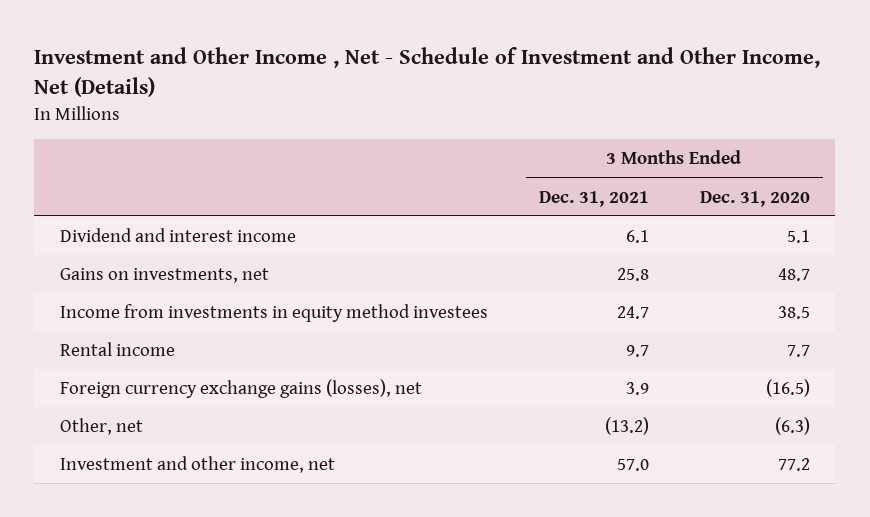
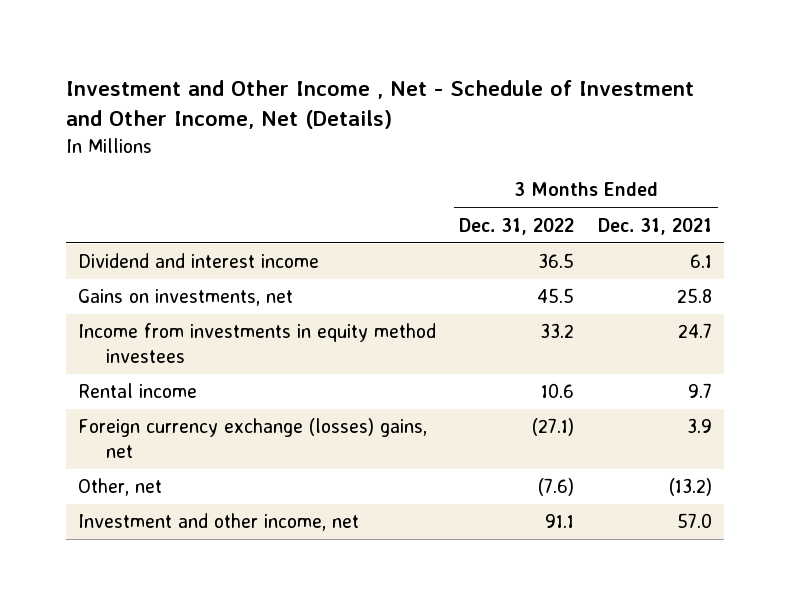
[699,190,810,207] Dec. 31, 2020 -> none
none -> [459,217,575,235] Dec. 31, 2022
[59,379,422,399] Foreign currency exchange gains (losses), net -> [77,418,427,458] Foreign currency exchange (losses) gains, net

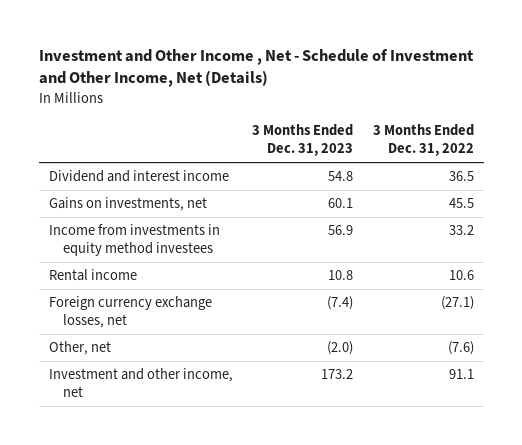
[598,217,713,235] Dec. 31, 2021 -> none
none -> [252,124,354,157] 3 Months Ended Dec. 31, 2023
[77,418,427,458] Foreign currency exchange (losses) gains, net -> [48,296,212,329] Foreign currency exchange losses, net

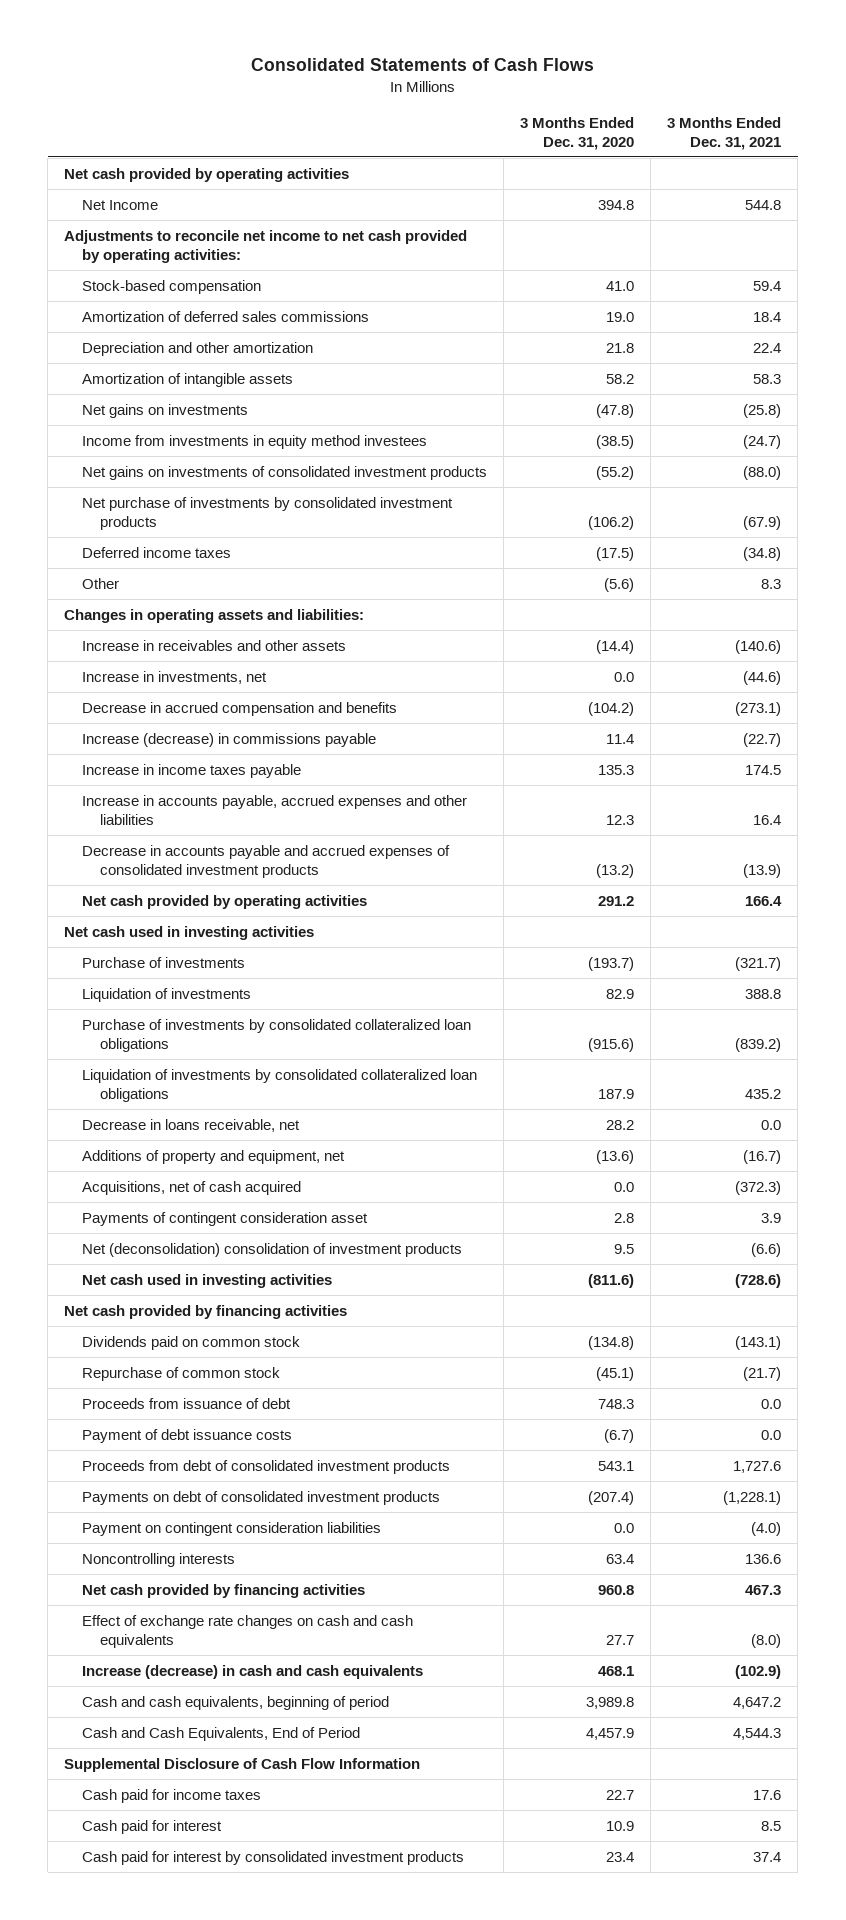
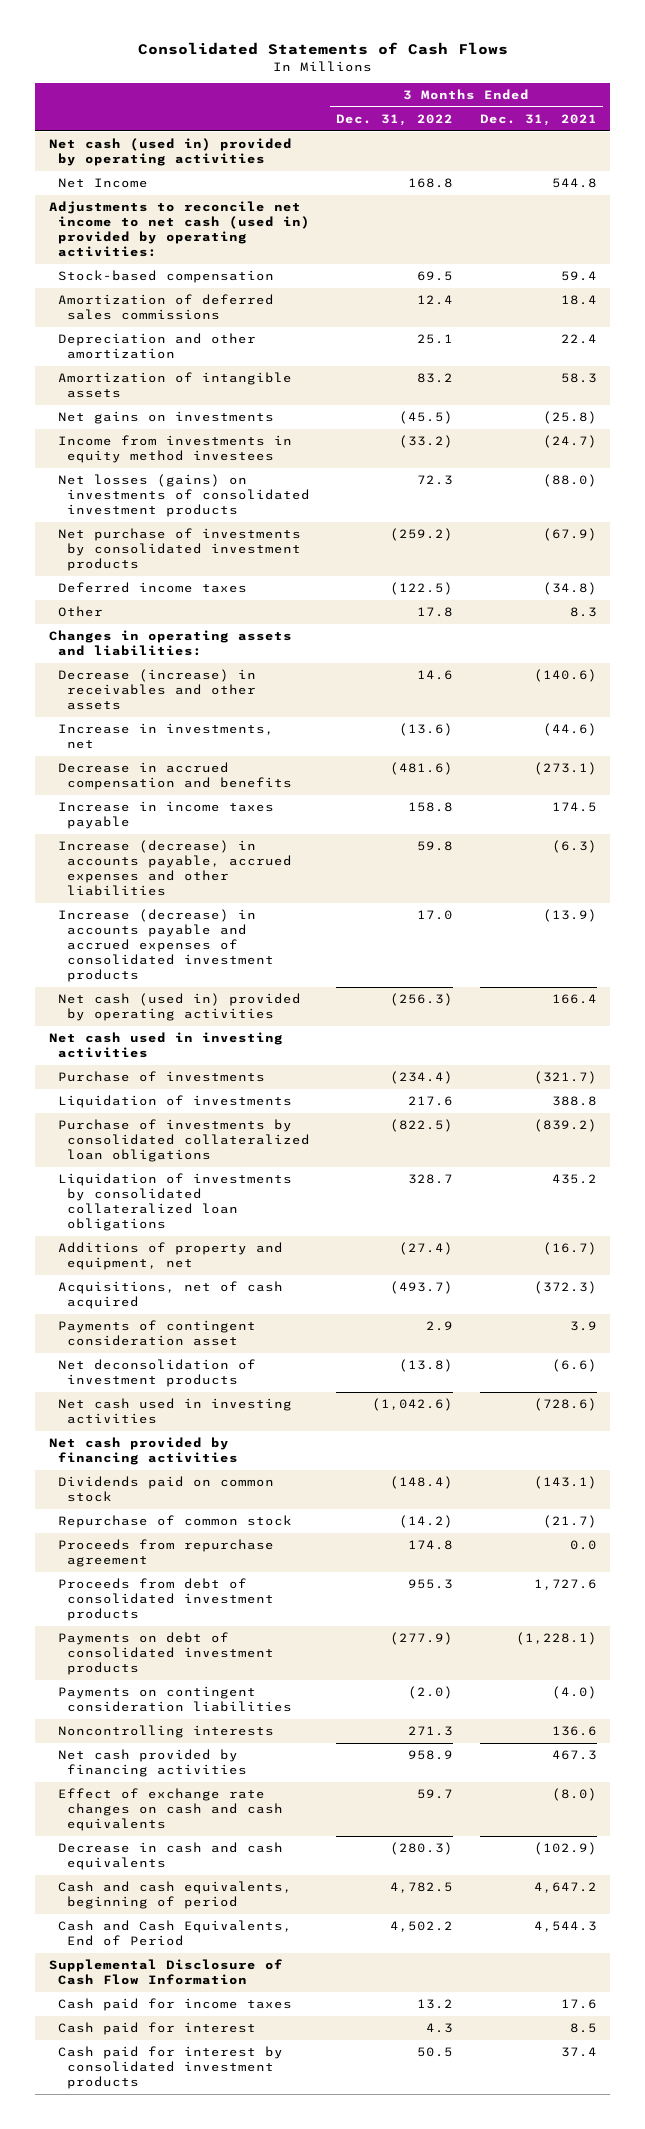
[520,116,635,150] 3 Months Ended Dec. 31, 2020 -> none
none -> [336,114,454,127] Dec. 31, 2022
[64,167,350,182] Net cash provided by operating activities -> [48,138,292,167] Net cash (used in) provided by operating activities
[64,229,468,263] Adjustments to reconcile net income to net cash provided by operating activities: -> [48,201,310,257] Adjustments to reconcile net income to net cash (used in) provided by operating activities:
[82,465,488,480] Net gains on investments of consolidated investment products -> [57,474,310,518] Net losses (gains) on investments of consolidated investment products
[82,639,347,651] Increase in receivables and other assets -> [57,669,256,711] Decrease (increase) in receivables and other assets
[82,732,377,747] Increase (decrease) in commissions payable -> none
[82,794,468,825] Increase in accounts payable, accrued expenses and other liabilities -> [57,840,292,896] Increase (decrease) in accounts payable, accrued expenses and other liabilities
[753,814,782,825] 16.4 -> [551,840,597,854] (6.3)
[82,844,451,878] Decrease in accounts payable and accrued expenses of consolidated investment products -> [57,909,274,982] Increase (decrease) in accounts payable and accrued expenses of consolidated investment products
[82,894,368,909] Net cash provided by operating activities -> [57,993,301,1022] Net cash (used in) provided by operating activities
[82,1118,301,1132] Decrease in loans receivable, net -> none
[82,1242,463,1257] Net (deconsolidation) consolidation of investment products -> [57,1359,256,1388] Net deconsolidation of investment products
[82,1397,292,1409] Proceeds from issuance of debt -> none
[82,1428,293,1443] Payment of debt issuance costs -> none
none -> [57,1539,274,1568] Proceeds from repurchase agreement
[82,1521,382,1536] Payment on contingent consideration liabilities -> [57,1686,292,1713] Payments on contingent consideration liabilities
[82,1664,424,1679] Increase (decrease) in cash and cash equivalents -> [57,1842,283,1871] Decrease in cash and cash equivalents

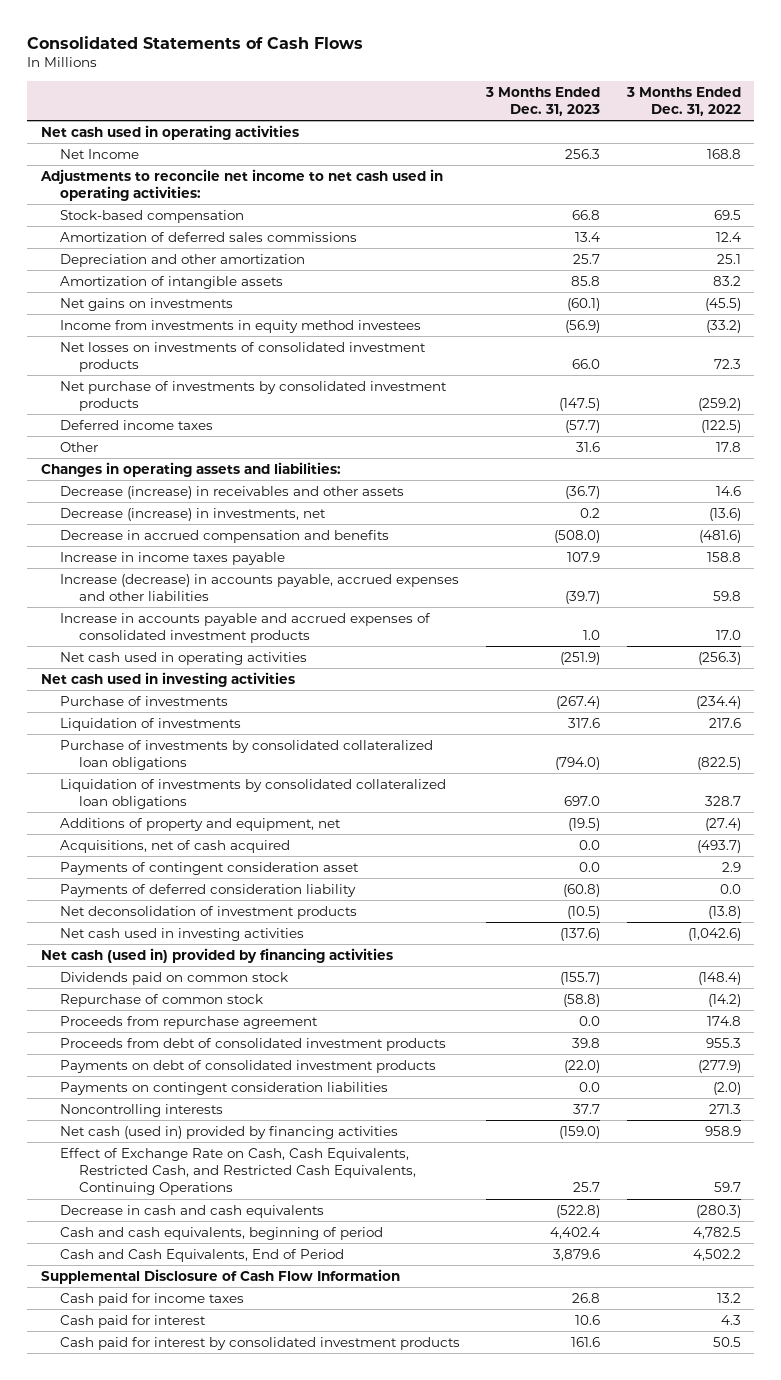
[479,114,597,127] Dec. 31, 2021 -> none
none -> [485,86,601,116] 3 Months Ended Dec. 31, 2023
[48,138,292,167] Net cash (used in) provided by operating activities -> [40,124,299,140] Net cash used in operating activities
[48,201,310,257] Adjustments to reconcile net income to net cash (used in) provided by operating activities: -> [39,168,443,202] Adjustments to reconcile net income to net cash used in operating activities:
[57,474,310,518] Net losses (gains) on investments of consolidated investment products -> [59,341,426,373] Net losses on investments of consolidated investment products
[57,723,274,750] Increase in investments, net -> [59,507,326,521] Decrease (increase) in investments, net
[57,909,274,982] Increase (decrease) in accounts payable and accrued expenses of consolidated investment products -> [59,612,431,644] Increase in accounts payable and accrued expenses of consolidated investment products
[57,993,301,1022] Net cash (used in) provided by operating activities -> [59,651,307,665] Net cash used in operating activities
none -> [59,883,356,897] Payments of deferred consideration liability
[48,1437,238,1466] Net cash provided by financing activities -> [40,947,393,963] Net cash (used in) provided by financing activities
[57,1749,247,1778] Net cash provided by financing activities -> [59,1125,398,1139] Net cash (used in) provided by financing activities
[57,1788,283,1832] Effect of exchange rate changes on cash and cash equivalents -> [59,1147,416,1196] Effect of Exchange Rate on Cash, Cash Equivalents, Restricted Cash, and Restricted Cash Equivalents, Continuing Operations

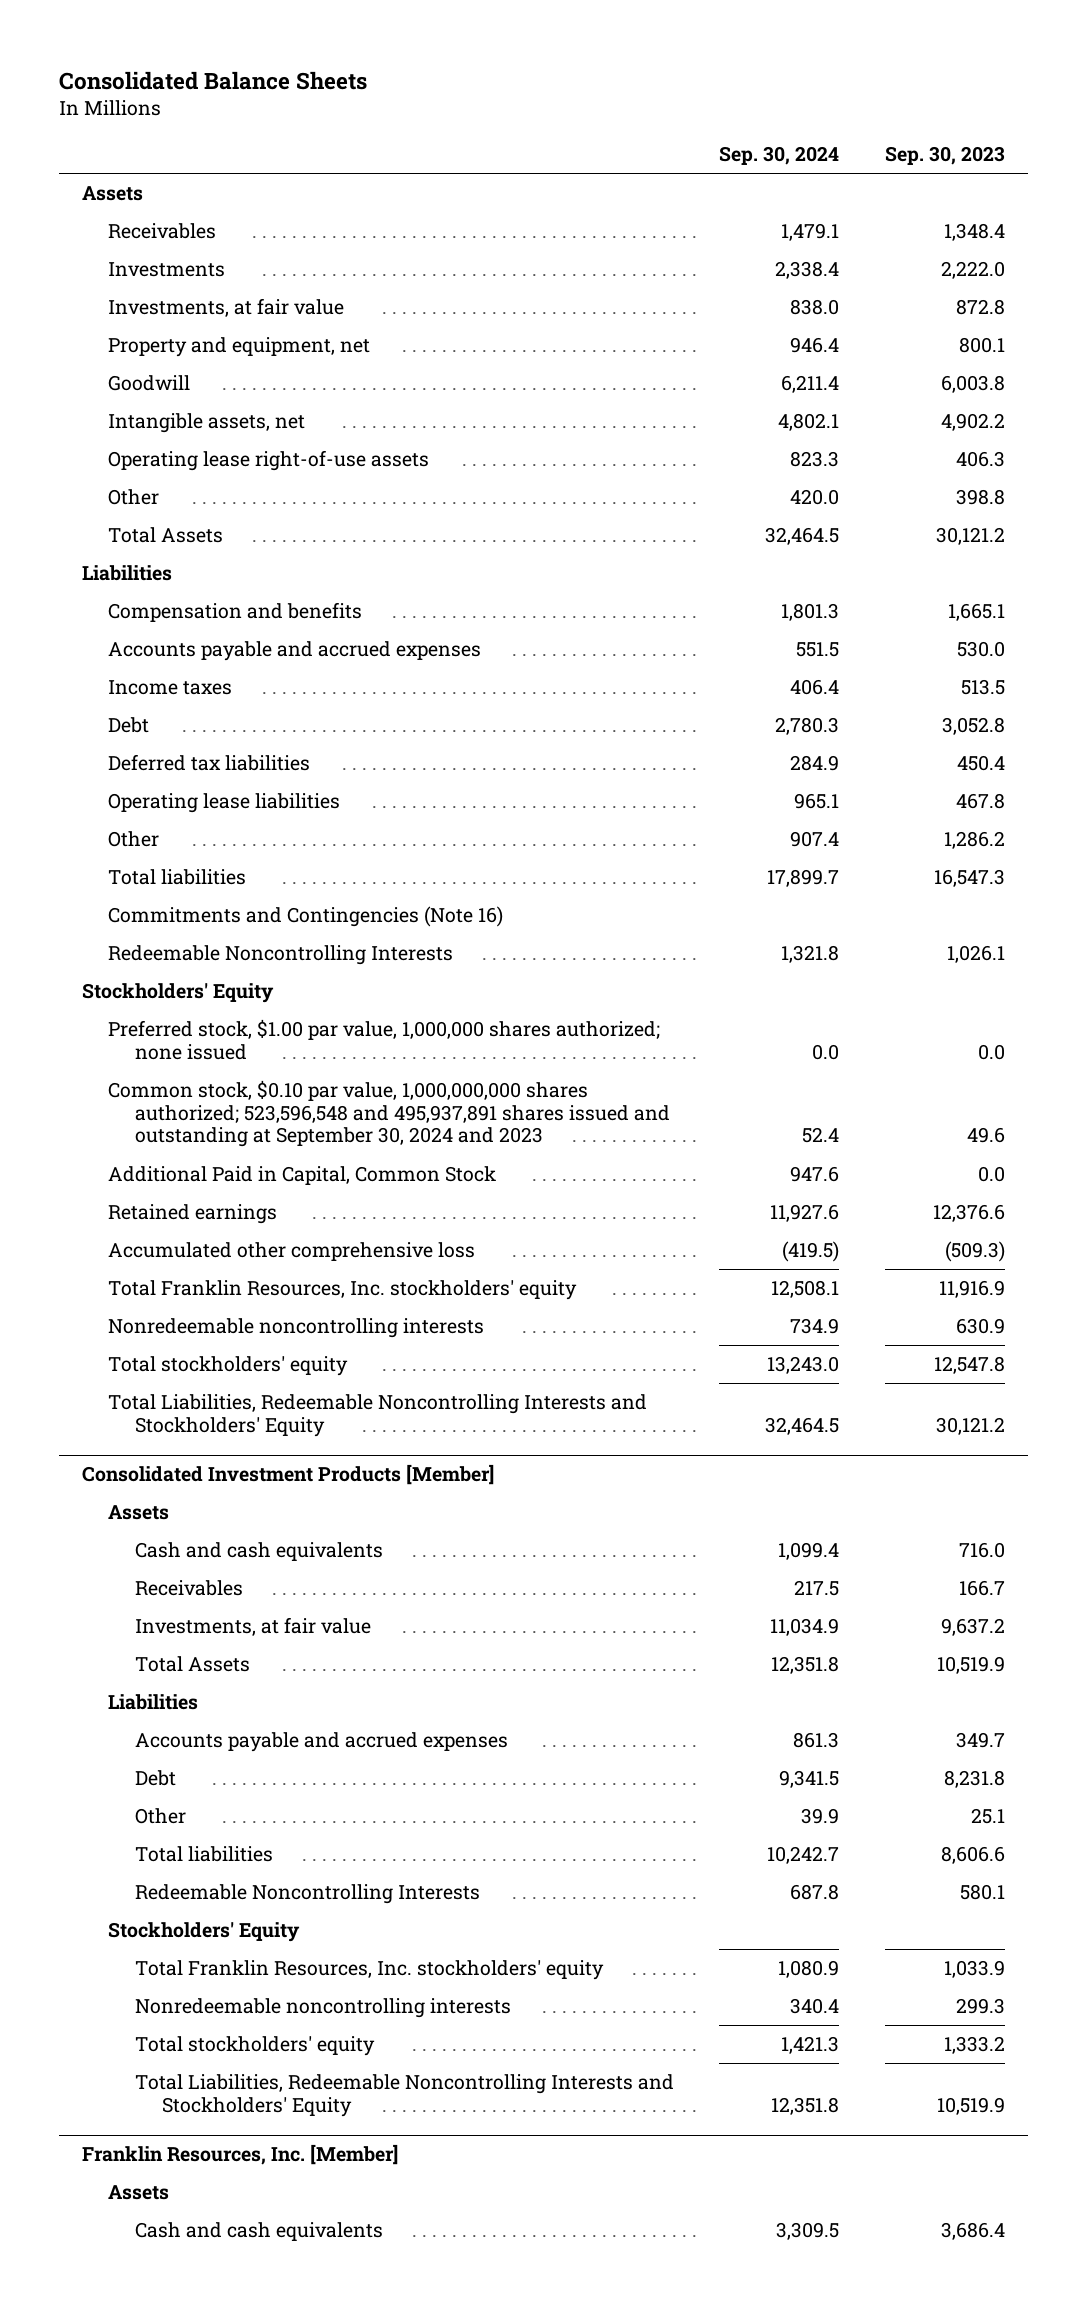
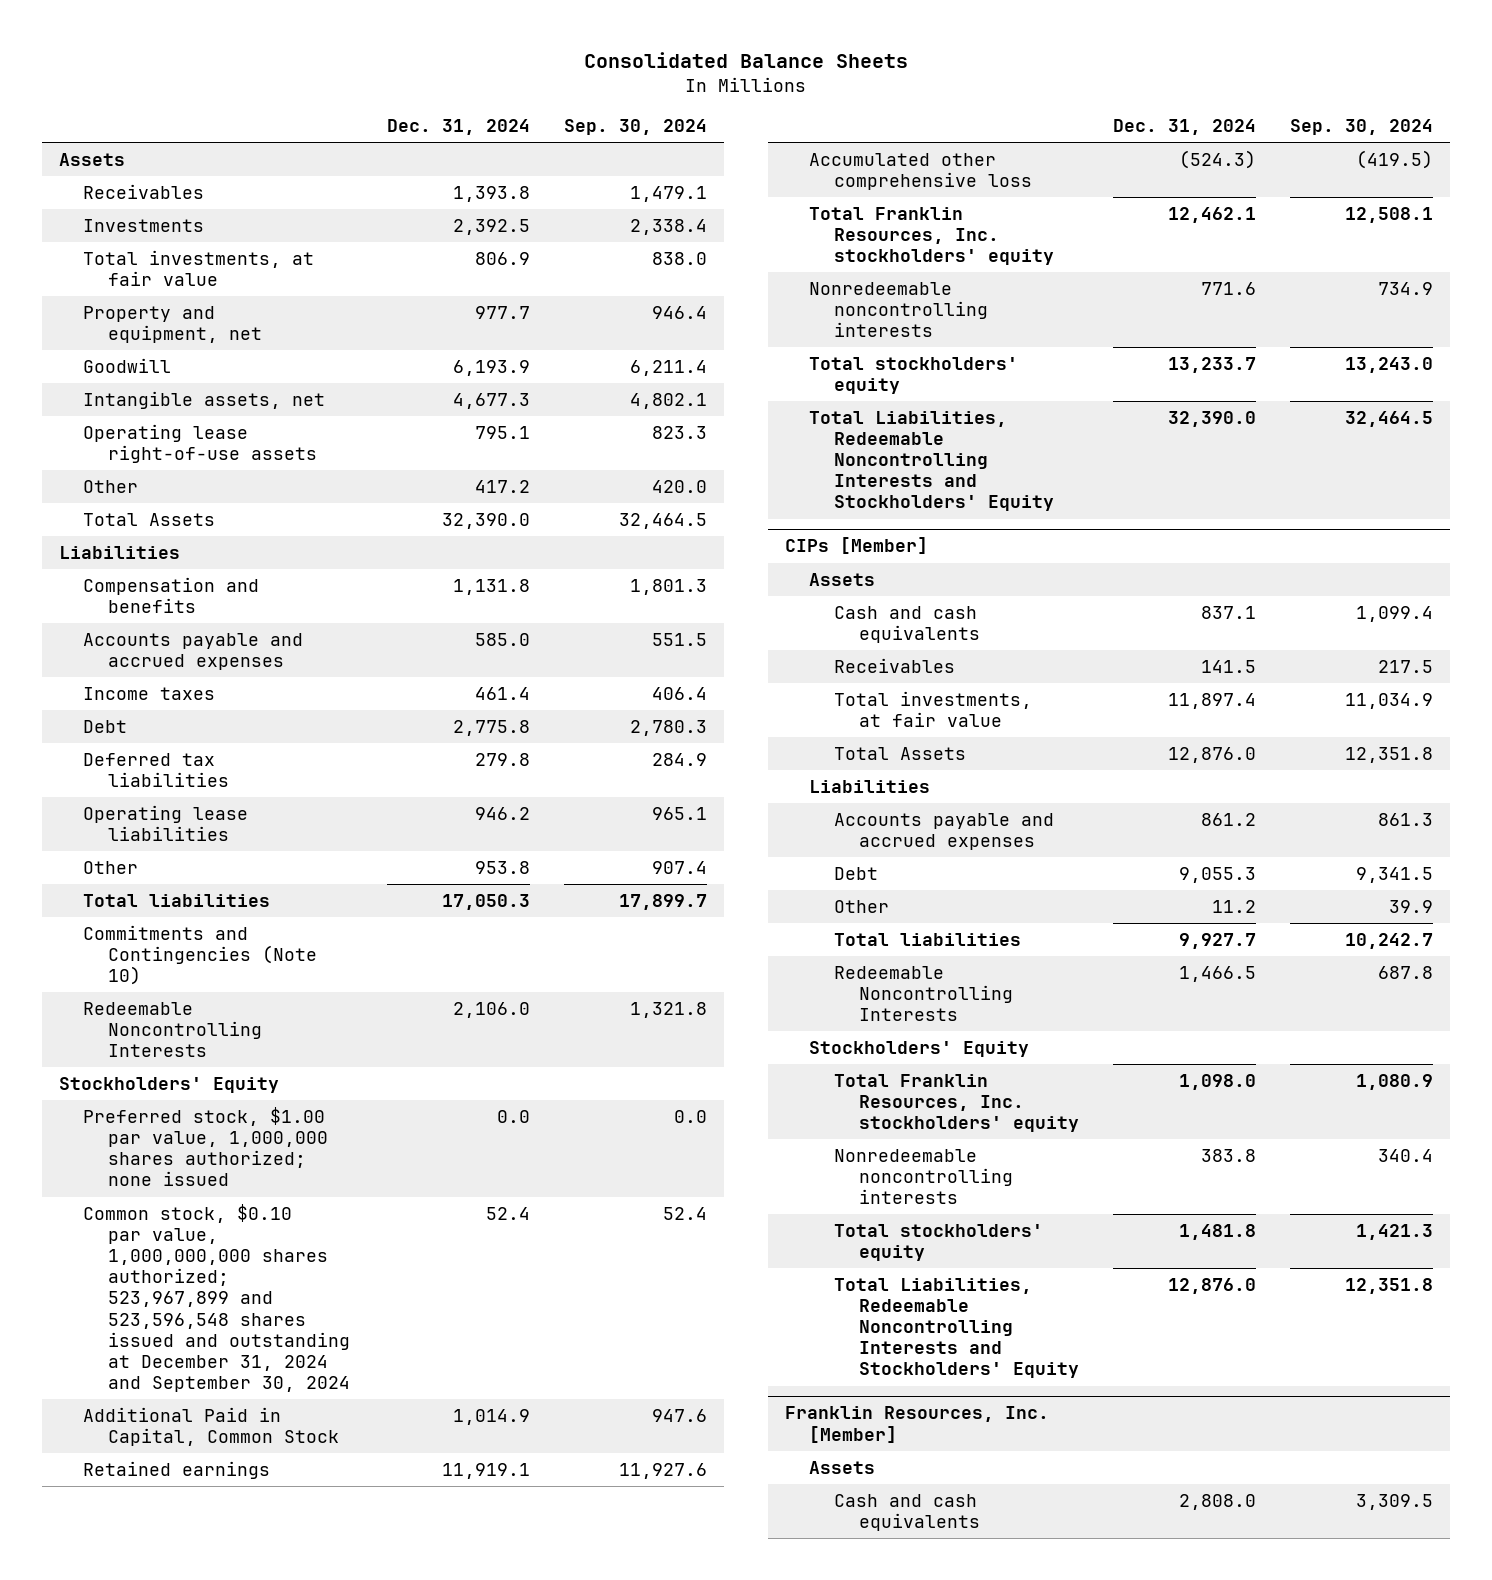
[884,146,1005,166] Sep. 30, 2023 -> none
none -> [387,118,531,135] Dec. 31, 2024
[108,298,345,318] Investments, at fair value -> [83,249,315,286] Total investments, at fair value
[108,906,504,928] Commitments and Contingencies (Note 16) -> [83,924,318,986] Commitments and Contingencies (Note 10)
[108,1080,670,1148] Common stock, $0.10 par value, 1,000,000,000 shares authorized; 523,596,548 and 495,937,891 shares issued and outstanding at September 30, 2024 and 2023 -> [83,1203,351,1392] Common stock, $0.10 par value, 1,000,000,000 shares authorized; 523,967,899 and 523,596,548 shares issued and outstanding at December 31, 2024 and September 30, 2024
[81,1464,494,1486] Consolidated Investment Products [Member] -> [784,537,928,555] CIPs [Member]
[134,1617,371,1637] Investments, at fair value -> [834,690,1033,727] Total investments, at fair value

